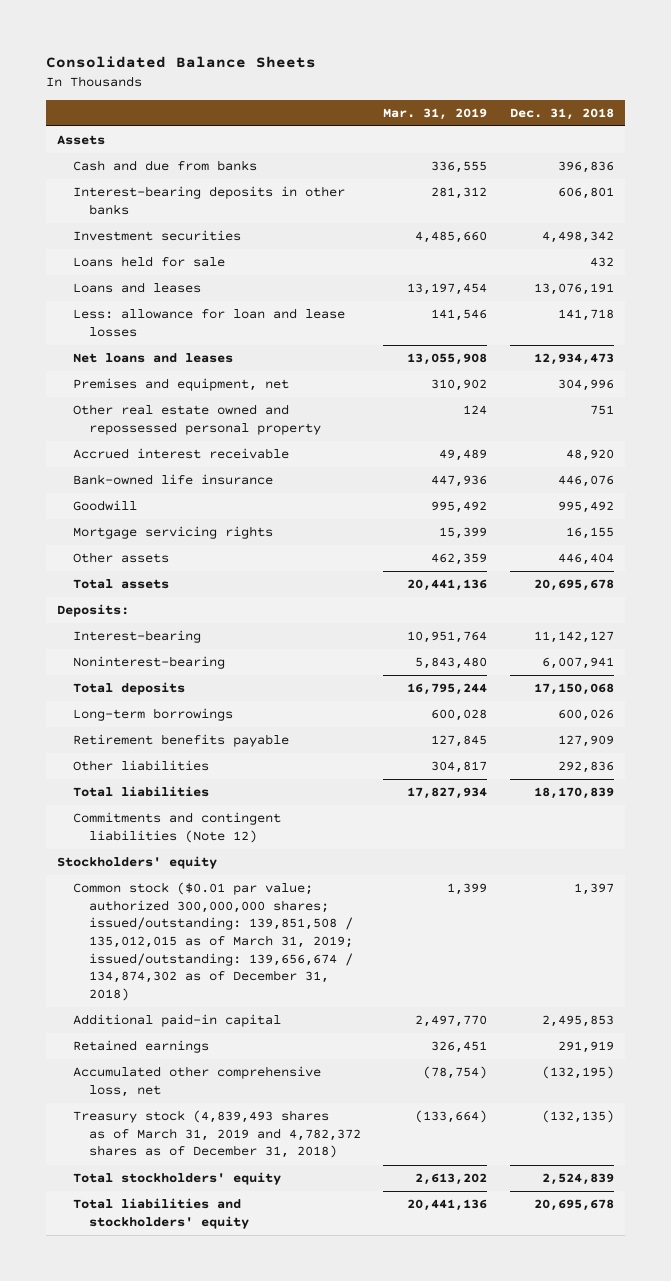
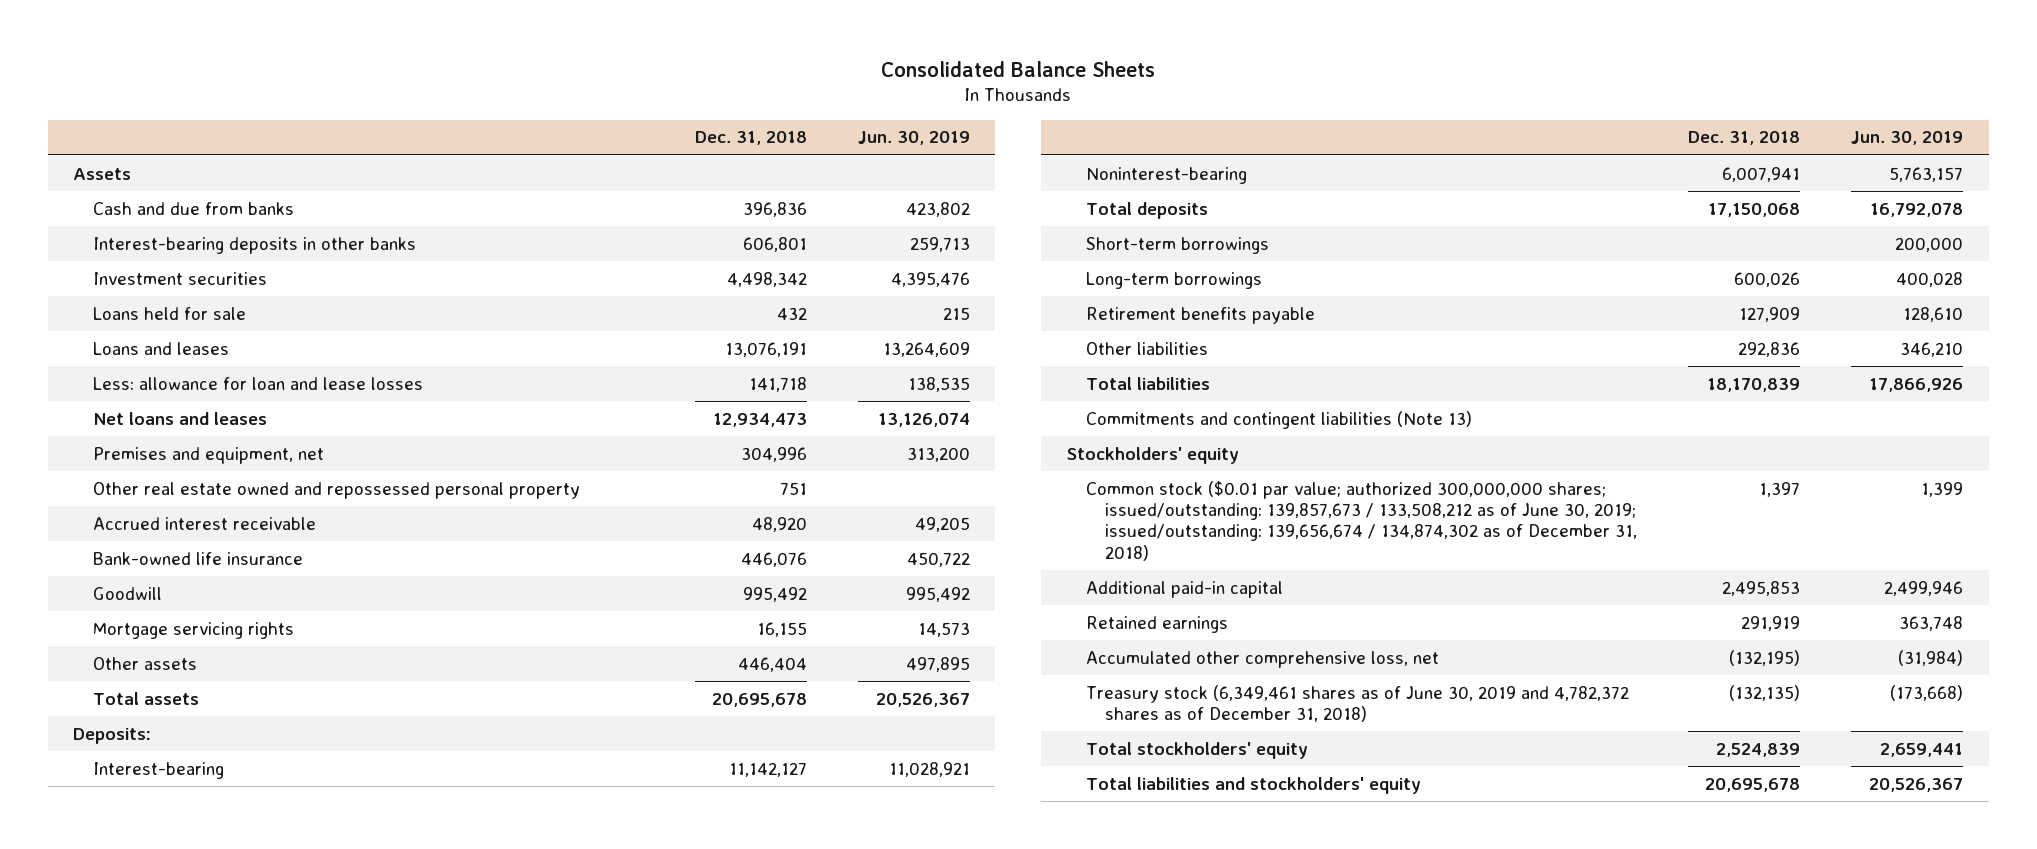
[383,107,488,120] Mar. 31, 2019 -> none
none -> [857,131,970,146] Jun. 30, 2019
none -> [1085,236,1269,254] Short-term borrowings
[73,812,282,843] Commitments and contingent liabilities (Note 12) -> [1085,410,1472,429] Commitments and contingent liabilities (Note 13)
[73,882,353,1001] Common stock ($0.01 par value; authorized 300,000,000 shares; issued/outstanding: 139,851,508 / 135,012,015 as of March 31, 2019; issued/outstanding: 139,656,674 / 134,874,302 as of December 31, 2018) -> [1085,480,1637,561] Common stock ($0.01 par value; authorized 300,000,000 shares; issued/outstanding: 139,857,673 / 133,508,212 as of June 30, 2019; issued/outstanding: 139,656,674 / 134,874,302 as of December 31, 2018)
[73,1110,361,1159] Treasury stock (4,839,493 shares as of March 31, 2019 and 4,782,372 shares as of December 31, 2018) -> [1085,684,1629,722] Treasury stock (6,349,461 shares as of June 30, 2019 and 4,782,372 shares as of December 31, 2018)

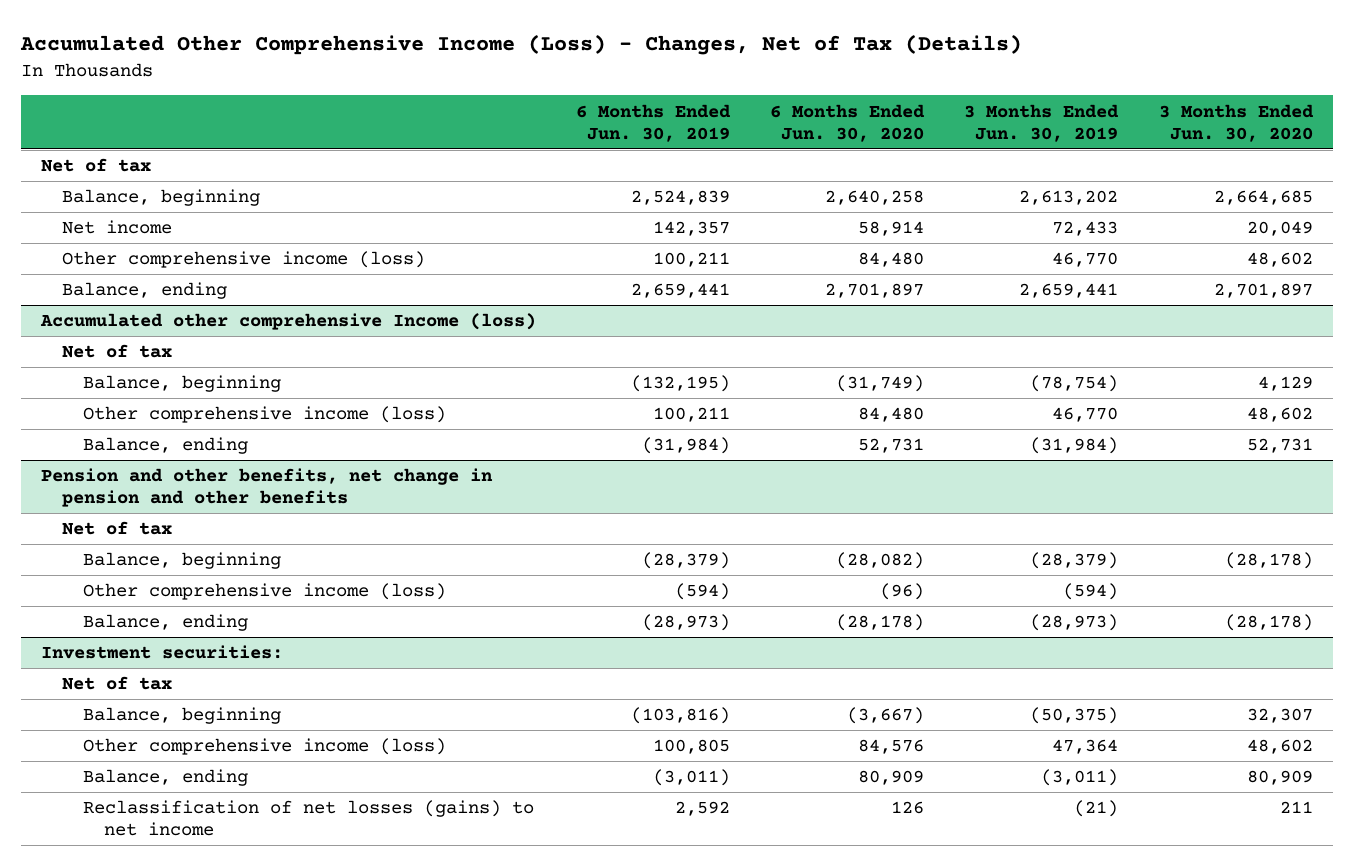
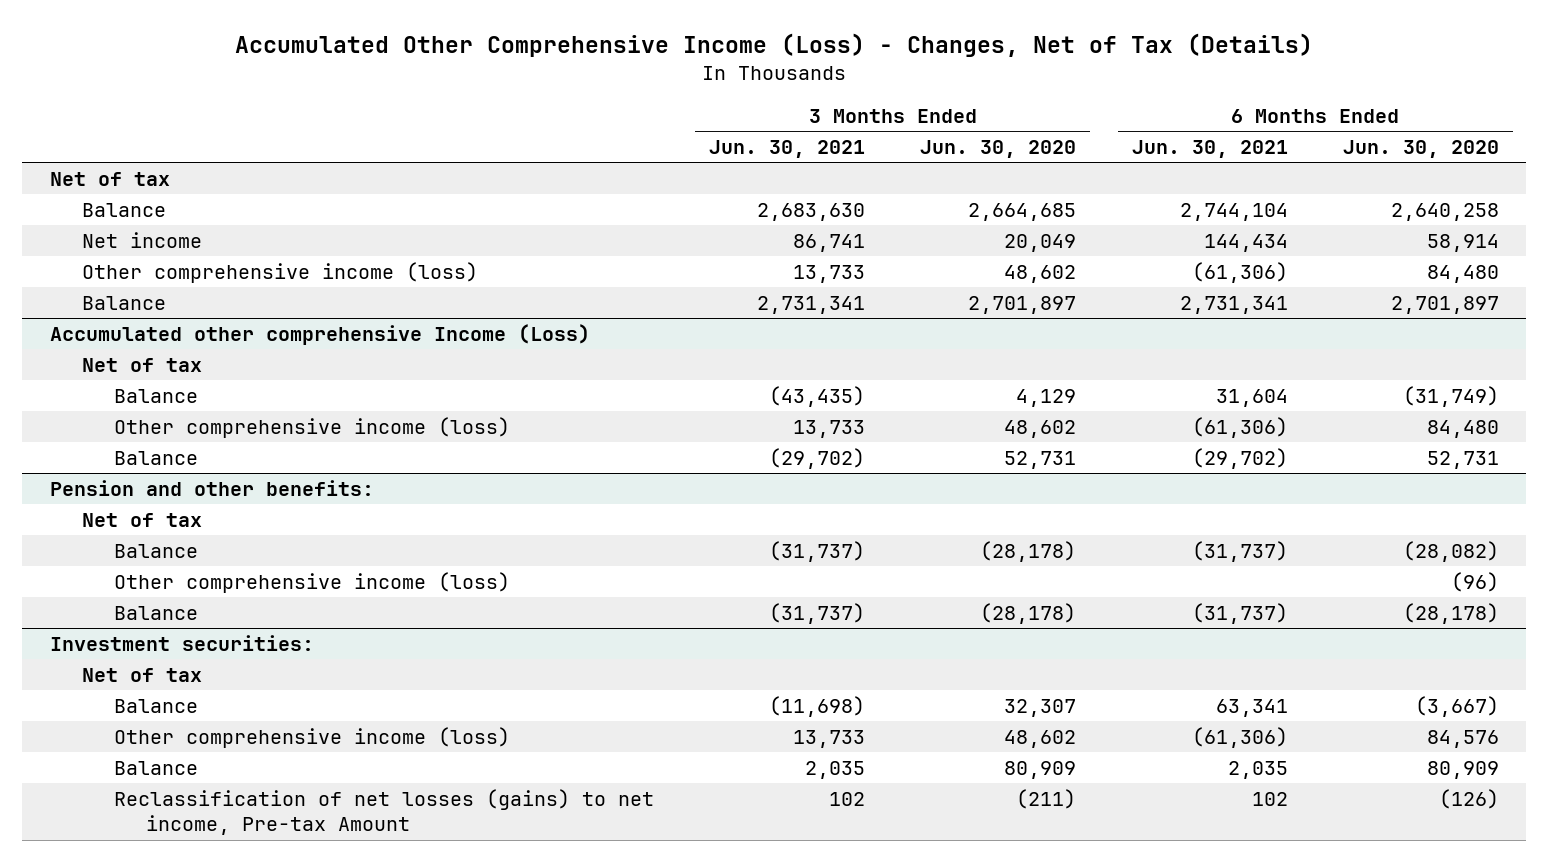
[576,103,732,142] 6 Months Ended Jun. 30, 2019 -> none
[964,103,1120,142] 3 Months Ended Jun. 30, 2019 -> none
none -> [709,140,866,159] Jun. 30, 2021
none -> [1131,140,1288,159] Jun. 30, 2021
[61,189,260,207] Balance, beginning -> [81,202,166,217] Balance
[61,282,227,300] Balance, ending -> [81,295,166,310] Balance
[39,313,536,331] Accumulated other comprehensive Income (loss) -> [49,323,590,345] Accumulated other comprehensive Income (Loss)
[82,375,281,393] Balance, beginning -> [113,388,198,403] Balance
[82,437,248,455] Balance, ending -> [113,450,198,465] Balance
[40,468,493,508] Pension and other benefits, net change in pension and other benefits -> [49,479,374,496] Pension and other benefits:
[82,552,281,570] Balance, beginning -> [113,543,198,558] Balance
[82,614,248,632] Balance, ending -> [113,605,198,620] Balance
[82,707,281,725] Balance, beginning -> [113,698,198,713] Balance
[82,769,248,787] Balance, ending -> [113,760,198,775] Balance
[82,800,534,837] Reclassification of net losses (gains) to net income -> [113,788,654,836] Reclassification of net losses (gains) to net income, Pre-tax Amount
[891,801,925,815] 126 -> [1438,788,1499,809] (126)
[1279,801,1313,814] 211 -> [1016,788,1077,809] (211)

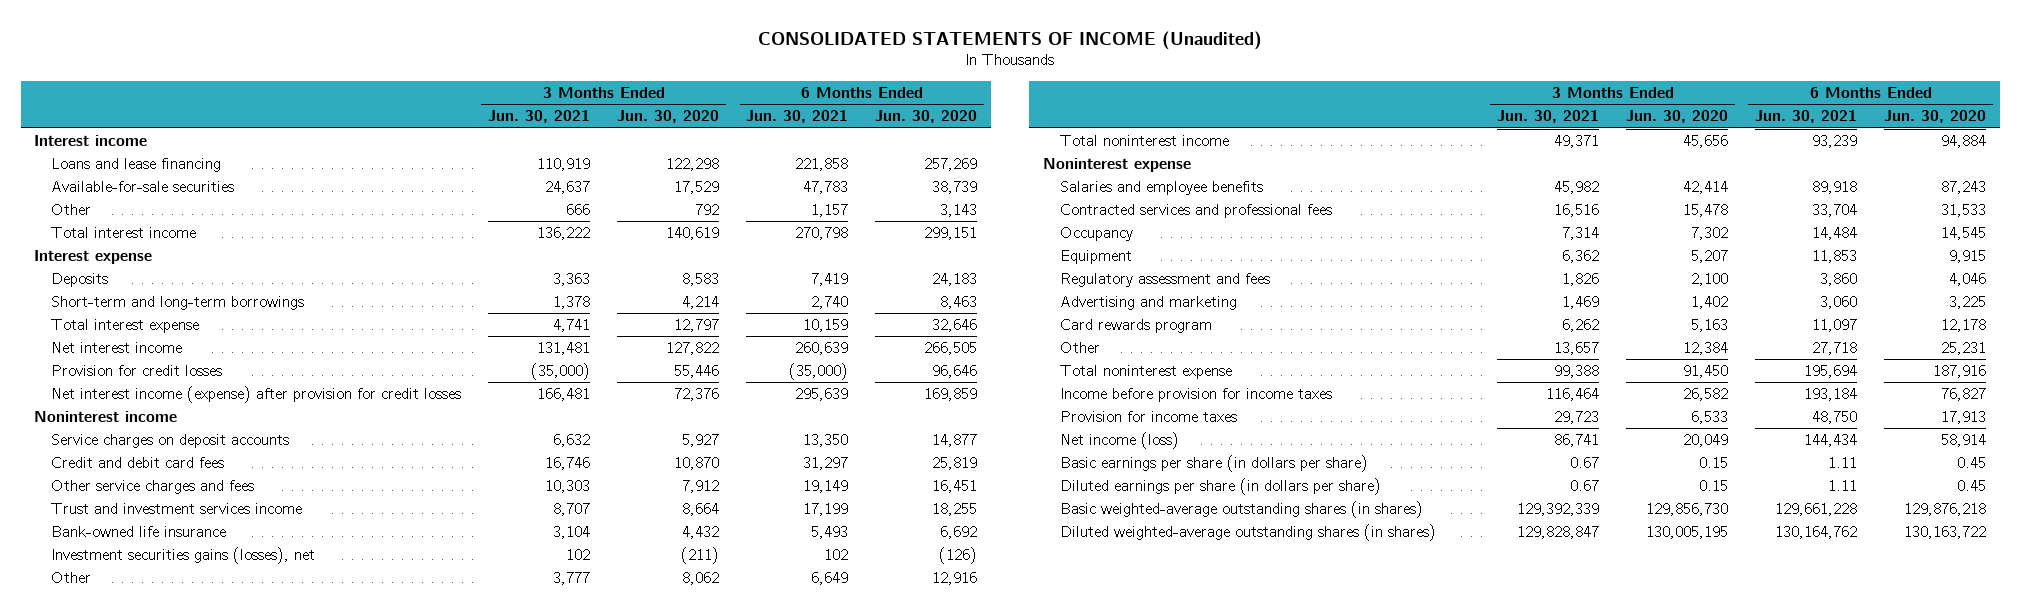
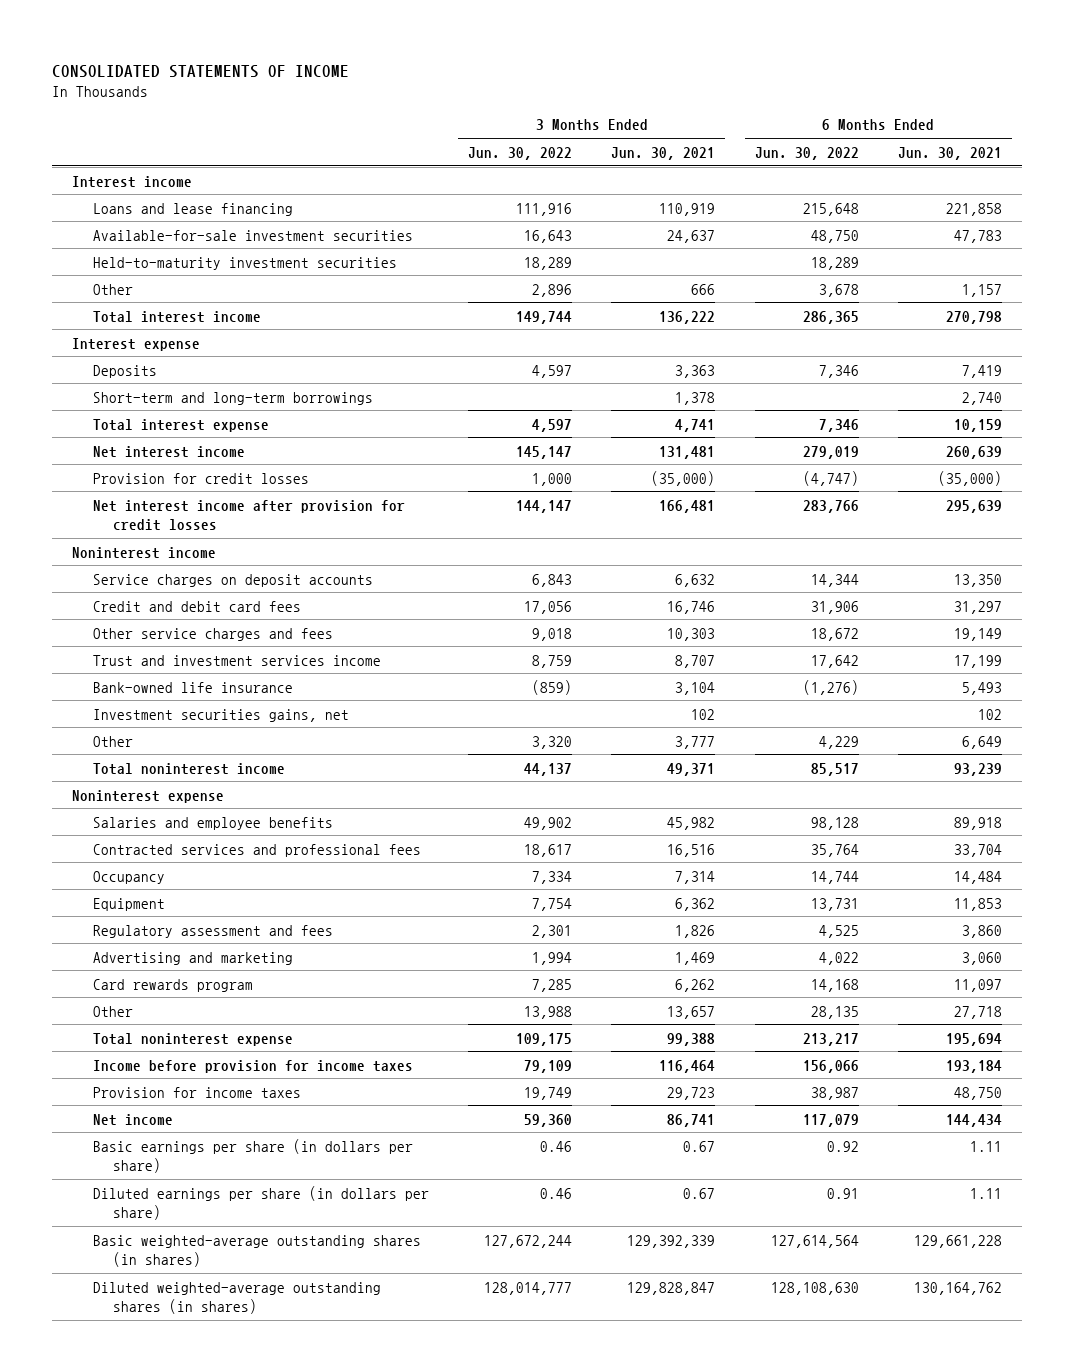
[758,30,1263,50] CONSOLIDATED STATEMENTS OF INCOME (Unaudited) -> [52,64,350,78] CONSOLIDATED STATEMENTS OF INCOME
[617,110,720,124] Jun. 30, 2020 -> none
[875,110,978,124] Jun. 30, 2020 -> none
none -> [467,146,572,160] Jun. 30, 2022
none -> [754,146,859,160] Jun. 30, 2022
[51,181,235,193] Available-for-sale securities -> [92,229,413,241] Available-for-sale investment securities
none -> [92,256,397,270] Held-to-maturity investment securities
[51,386,462,404] Net interest income (expense) after provision for credit losses -> [92,499,405,531] Net interest income after provision for credit losses
[51,547,316,565] Investment securities gains (losses), net -> [92,708,349,722] Investment securities gains, net
[1060,432,1180,450] Net income (loss) -> [92,1113,173,1126] Net income

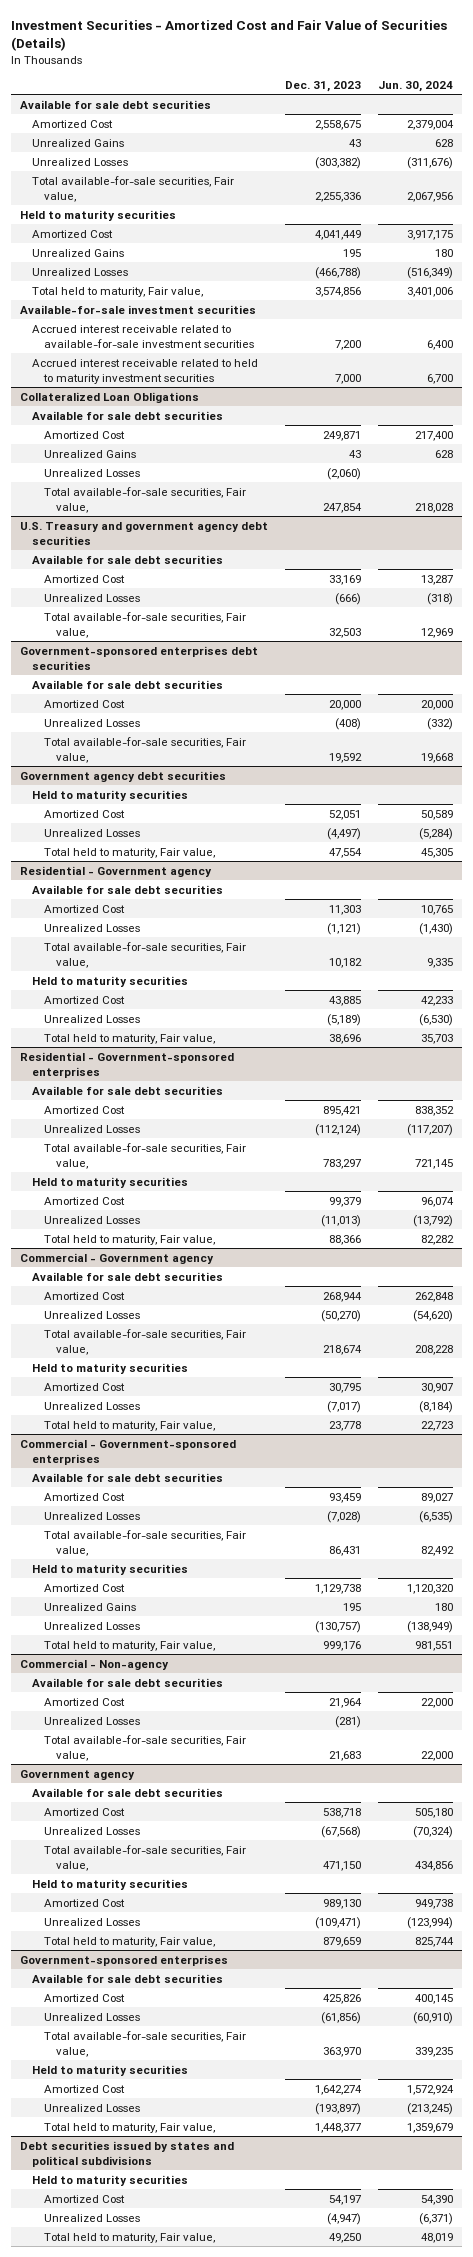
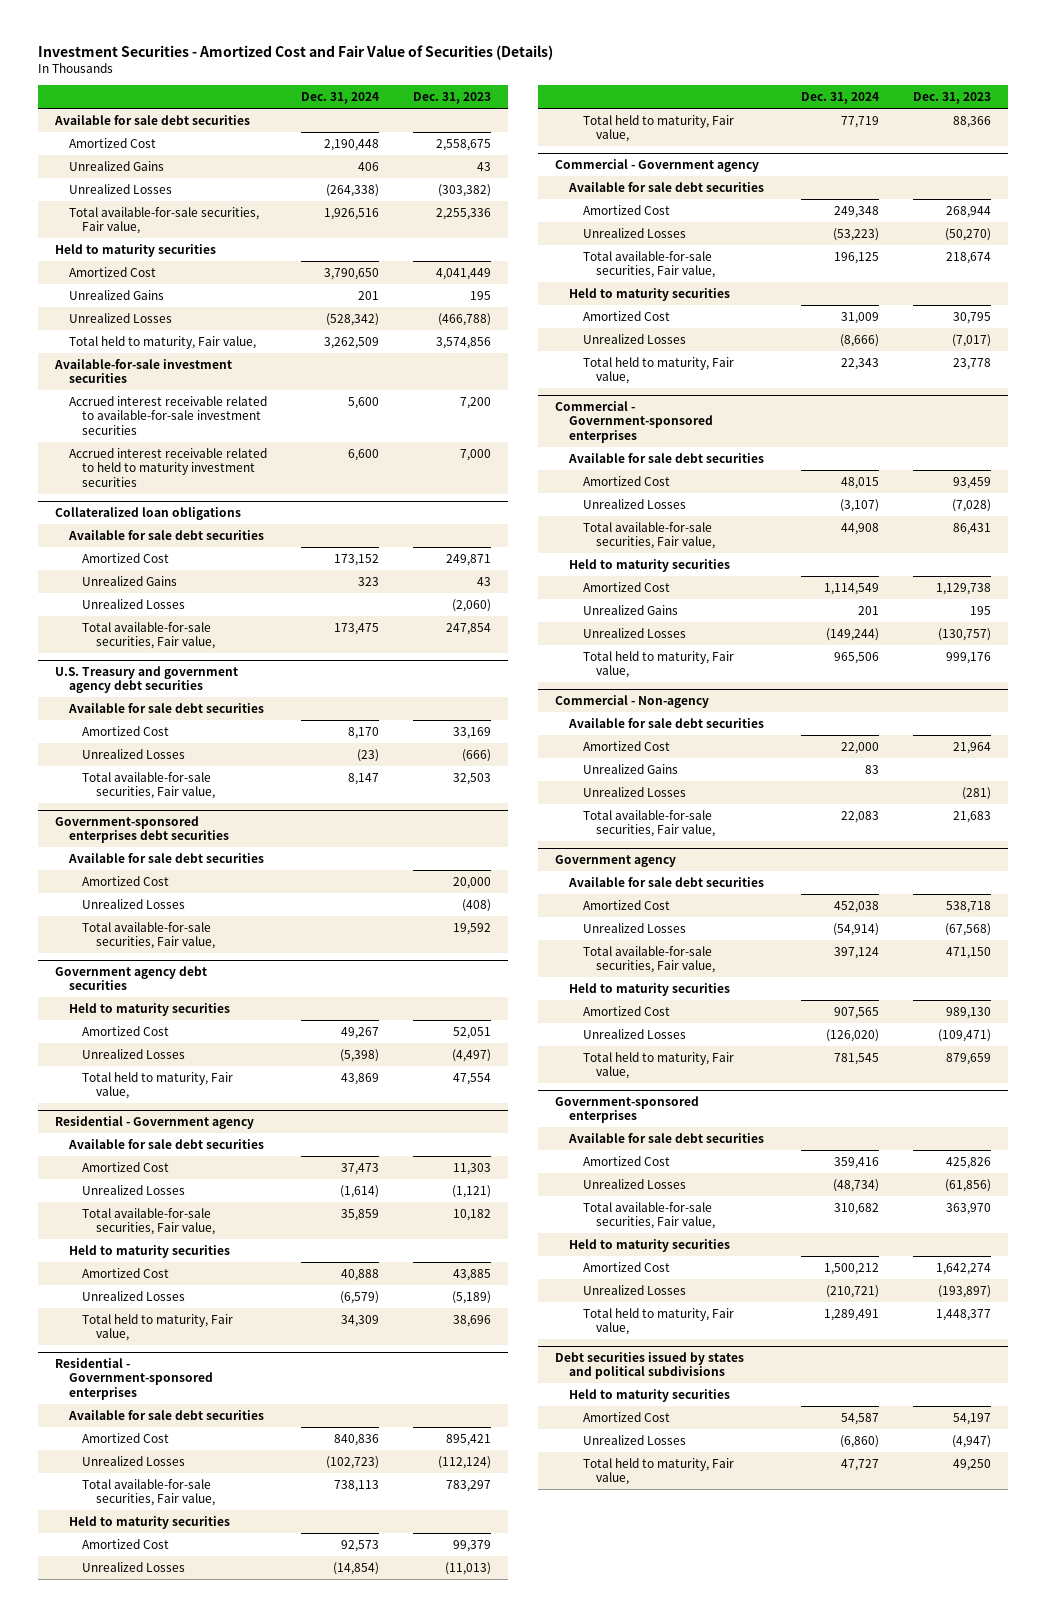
[378,80,454,92] Jun. 30, 2024 -> none
none -> [300,92,379,105] Dec. 31, 2024
[20,391,200,403] Collateralized Loan Obligations -> [54,507,241,521] Collateralized loan obligations
none -> [582,763,678,774] Unrealized Gains

